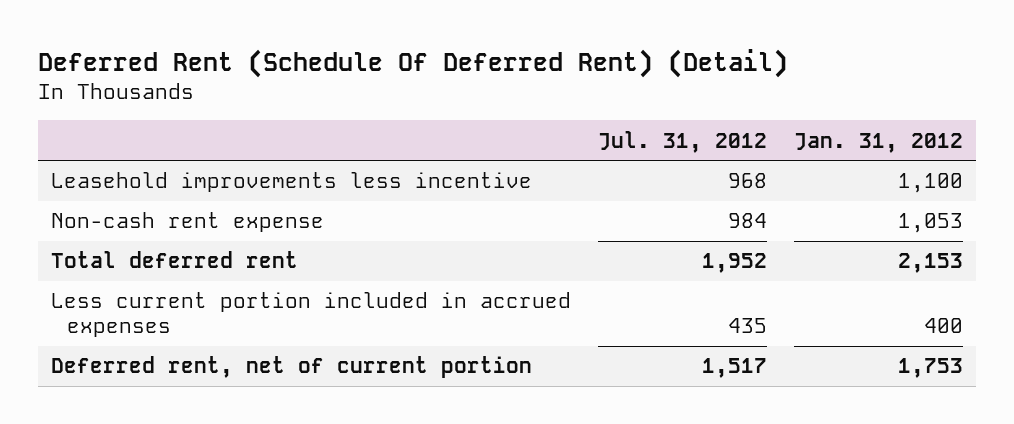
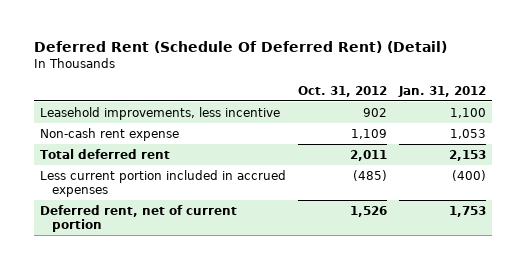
[598,130,768,153] Jul. 31, 2012 -> none
none -> [298,85,388,97] Oct. 31, 2012
[51,172,533,193] Leasehold improvements less incentive -> [39,106,280,120] Leasehold improvements, less incentive
[923,318,963,334] 400 -> [452,169,487,181] (400)

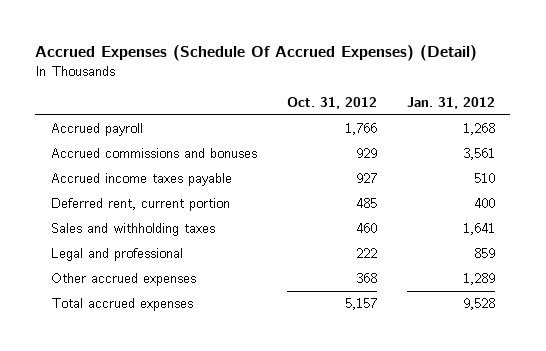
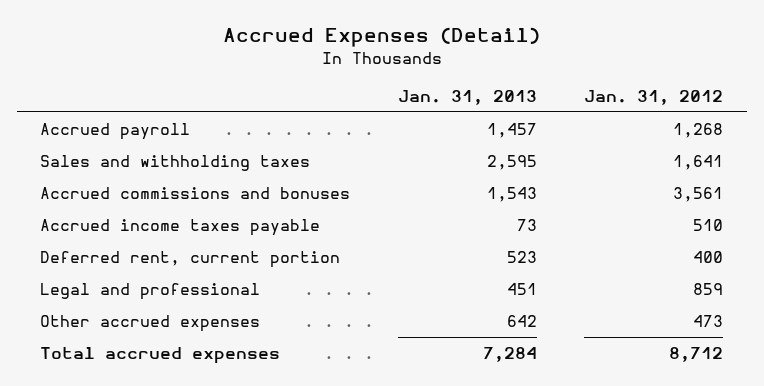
[35,45,478,62] Accrued Expenses (Schedule Of Accrued Expenses) (Detail) -> [222,27,540,48] Accrued Expenses (Detail)
[286,97,377,110] Oct. 31, 2012 -> none
none -> [397,90,537,106] Jan. 31, 2013
[50,223,215,237] Sales and withholding taxes -> [40,155,311,172] Sales and withholding taxes
[463,273,496,286] 1,289 -> [693,315,724,328] 473
[463,298,496,311] 9,528 -> [669,347,724,363] 8,712

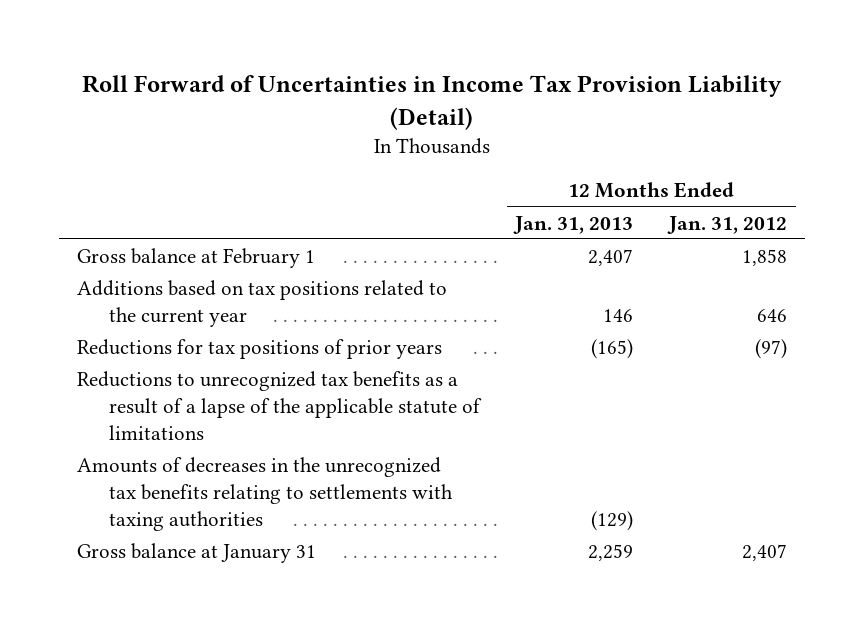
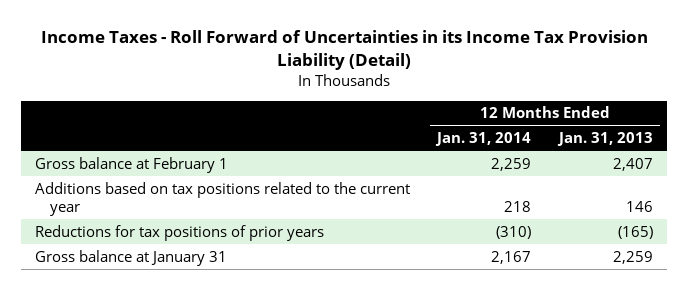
[82,75,783,130] Roll Forward of Uncertainties in Income Tax Provision Liability (Detail) -> [40,30,648,71] Income Taxes - Roll Forward of Uncertainties in its Income Tax Provision Liability (Detail)
[667,215,788,234] Jan. 31, 2012 -> none
none -> [435,131,532,146] Jan. 31, 2014
[77,371,482,440] Reductions to unrecognized tax benefits as a result of a lapse of the applicable statute of limitations -> none
[77,457,453,531] Amounts of decreases in the unrecognized tax benefits relating to settlements with taxing authorities -> none

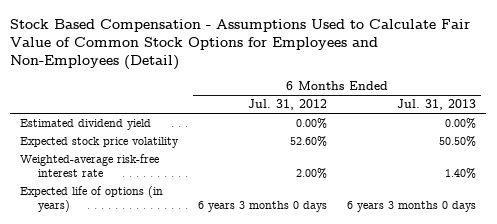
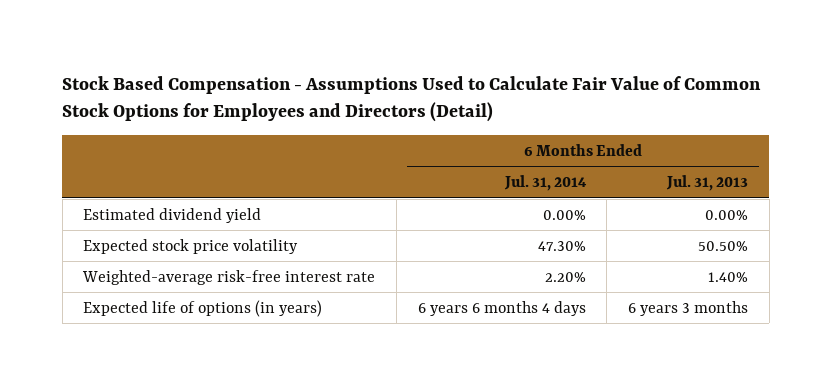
[10,18,471,71] Stock Based Compensation - Assumptions Used to Calculate Fair Value of Common Stock Options for Employees and Non-Employees (Detail) -> [62,75,762,123] Stock Based Compensation - Assumptions Used to Calculate Fair Value of Common Stock Options for Employees and Directors (Detail)
[248,99,328,111] Jul. 31, 2012 -> none
none -> [503,175,587,192] Jul. 31, 2014
[347,201,477,213] 6 years 3 months 0 days -> [628,300,749,316] 6 years 3 months

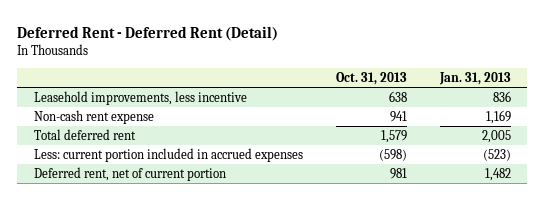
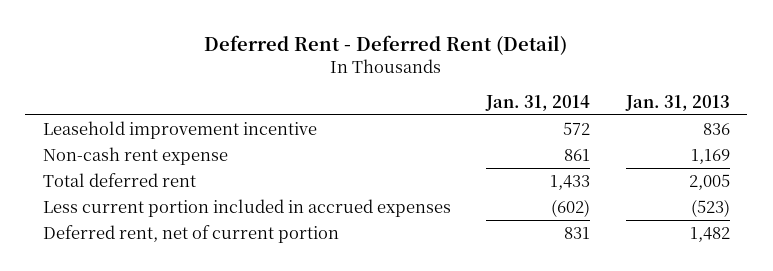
[335,72,407,86] Oct. 31, 2013 -> none
none -> [485,94,591,111] Jan. 31, 2014
[33,90,247,105] Leasehold improvements, less incentive -> [43,120,318,139] Leasehold improvement incentive
[33,147,303,162] Less: current portion included in accrued expenses -> [43,198,452,217] Less current portion included in accrued expenses

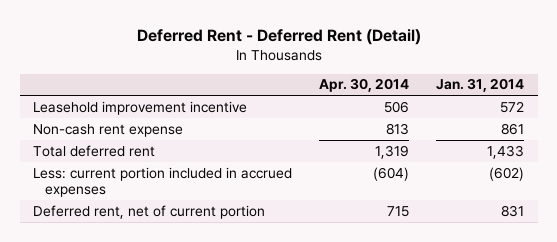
[624,94,730,111] Jan. 31, 2013 -> none
none -> [319,78,410,93] Apr. 30, 2014
[43,198,452,217] Less current portion included in accrued expenses -> [33,166,293,197] Less: current portion included in accrued expenses

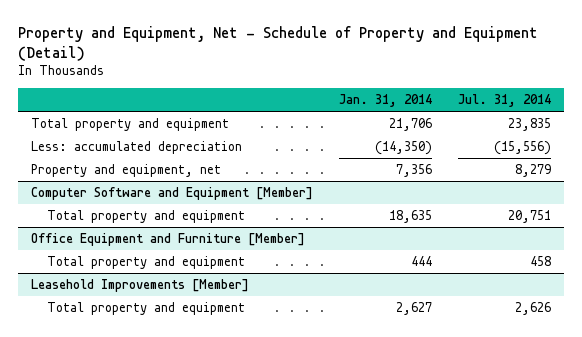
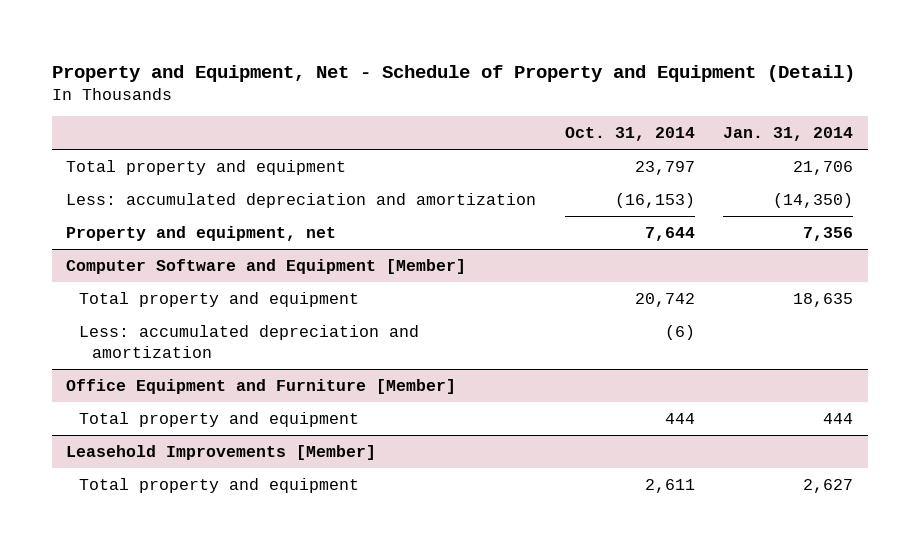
[457,93,551,107] Jul. 31, 2014 -> none
none -> [564,127,695,142] Oct. 31, 2014
[30,141,242,155] Less: accumulated depreciation -> [66,192,537,208] Less: accumulated depreciation and amortization
none -> [79,324,420,359] Less: accumulated depreciation and amortization

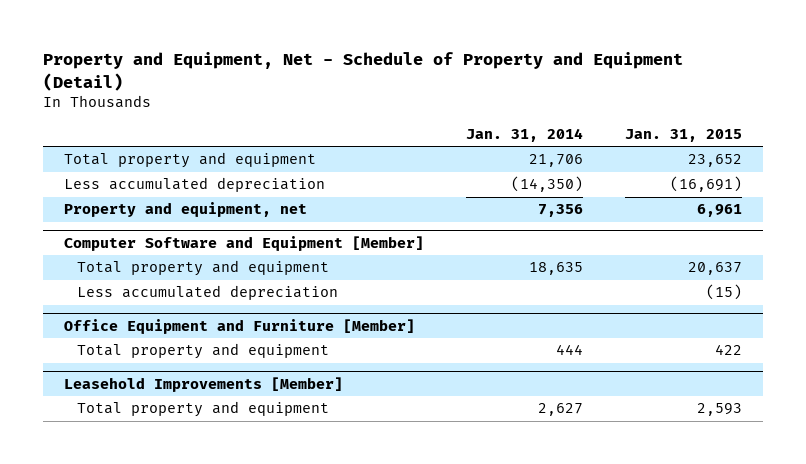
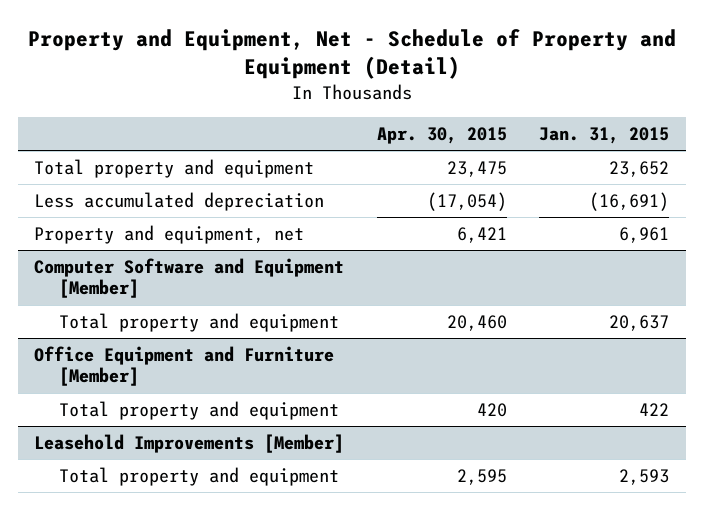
[465,128,583,143] Jan. 31, 2014 -> none
none -> [376,127,507,145] Apr. 30, 2015
[77,285,339,301] Less accumulated depreciation -> none

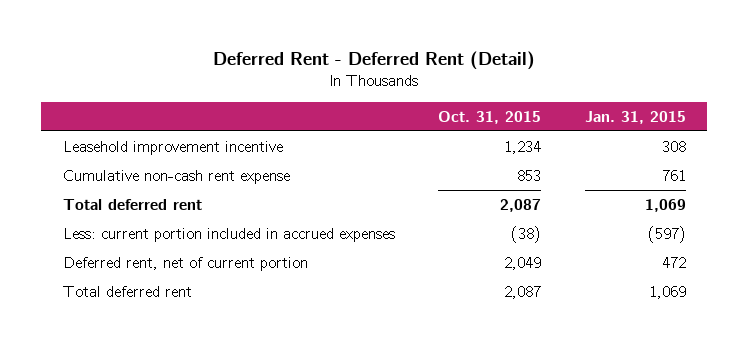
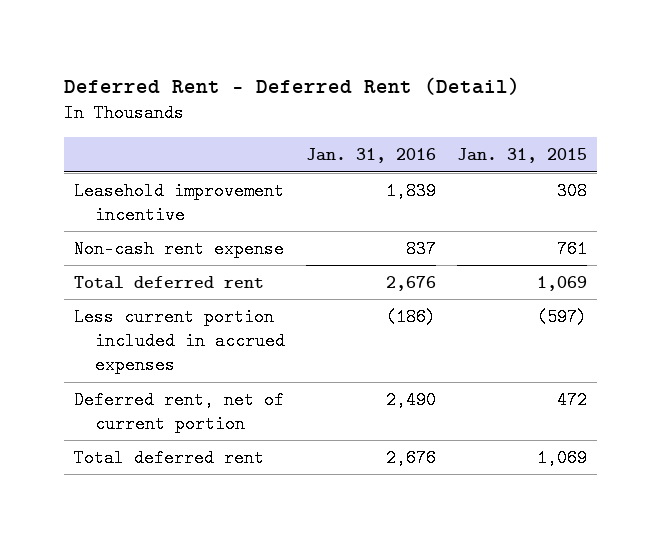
[438,110,542,124] Oct. 31, 2015 -> none
none -> [305,148,436,164] Jan. 31, 2016
[62,169,290,184] Cumulative non-cash rent expense -> [74,239,285,258] Non-cash rent expense
[62,227,395,242] Less: current portion included in accrued expenses -> [74,307,285,375] Less current portion included in accrued expenses

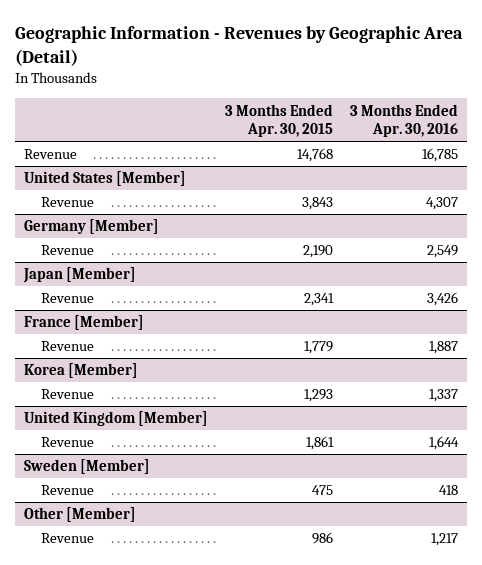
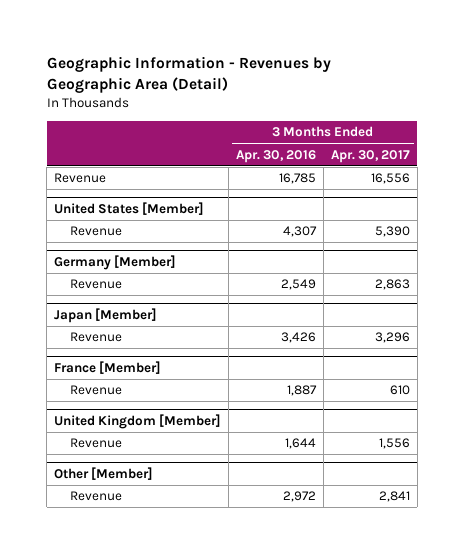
[225,103,334,138] 3 Months Ended Apr. 30, 2015 -> none
none -> [330,149,410,163] Apr. 30, 2017
[23,363,138,379] Korea [Member] -> none
[40,389,94,400] Revenue -> none
[23,459,150,475] Sweden [Member] -> none
[40,485,94,496] Revenue -> none
[431,533,459,547] 1,217 -> [283,491,317,503] 2,972

